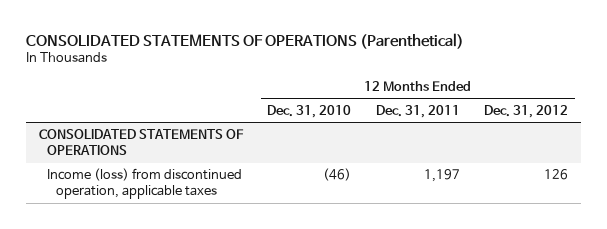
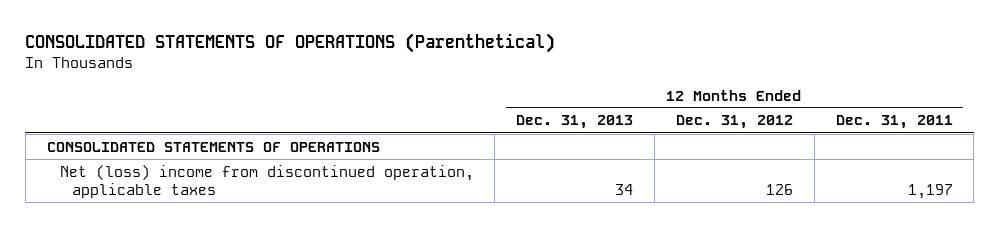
[267,104,352,118] Dec. 31, 2010 -> none
none -> [516,115,634,130] Dec. 31, 2013
[47,168,243,200] Income (loss) from discontinued operation, applicable taxes -> [59,164,474,198] Net (loss) income from discontinued operation, applicable taxes

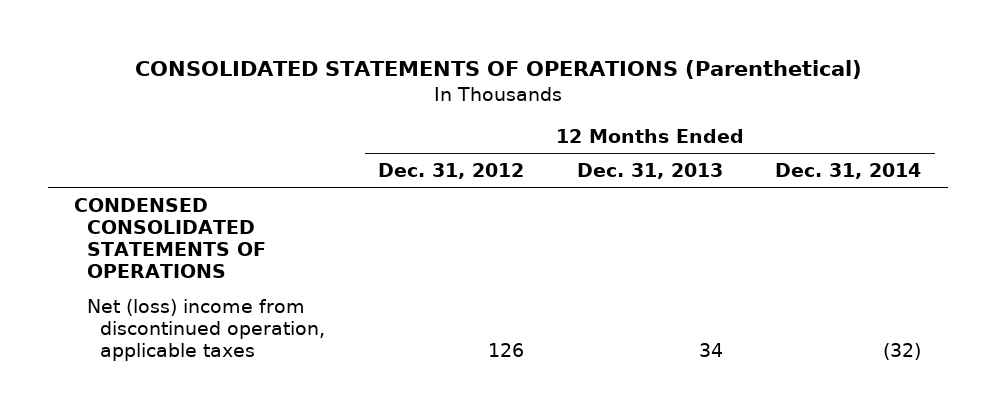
[835,115,953,130] Dec. 31, 2011 -> none
none -> [775,162,922,179] Dec. 31, 2014
[46,141,380,152] CONSOLIDATED STATEMENTS OF OPERATIONS -> [74,197,267,279] CONDENSED CONSOLIDATED STATEMENTS OF OPERATIONS

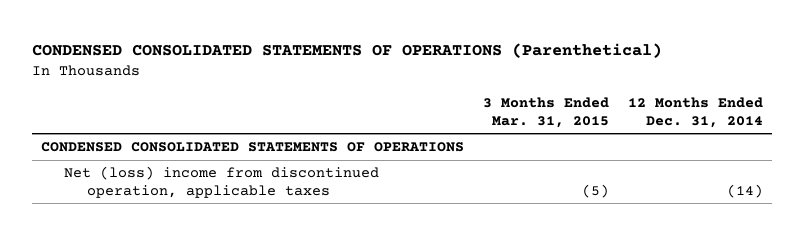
[134,60,862,80] CONSOLIDATED STATEMENTS OF OPERATIONS (Parenthetical) -> [31,42,662,58] CONDENSED CONSOLIDATED STATEMENTS OF OPERATIONS (Parenthetical)
[378,162,525,179] Dec. 31, 2012 -> none
[576,162,723,179] Dec. 31, 2013 -> none
none -> [482,97,609,129] 3 Months Ended Mar. 31, 2015
[883,343,922,361] (32) -> [726,183,763,198] (14)

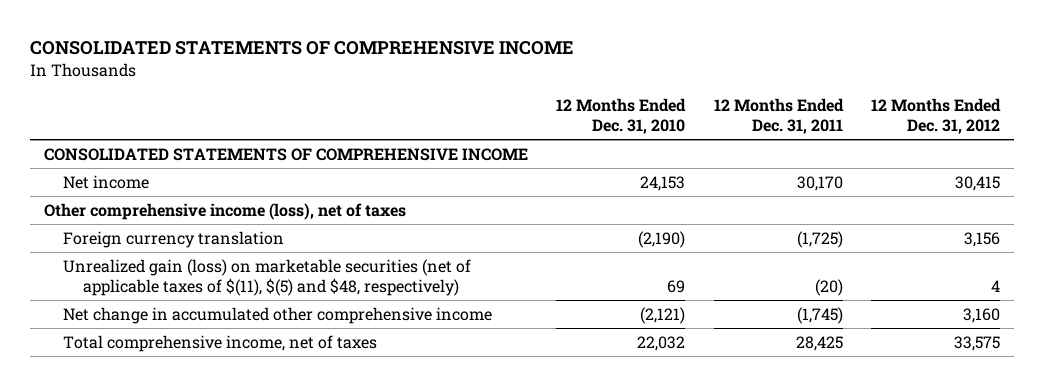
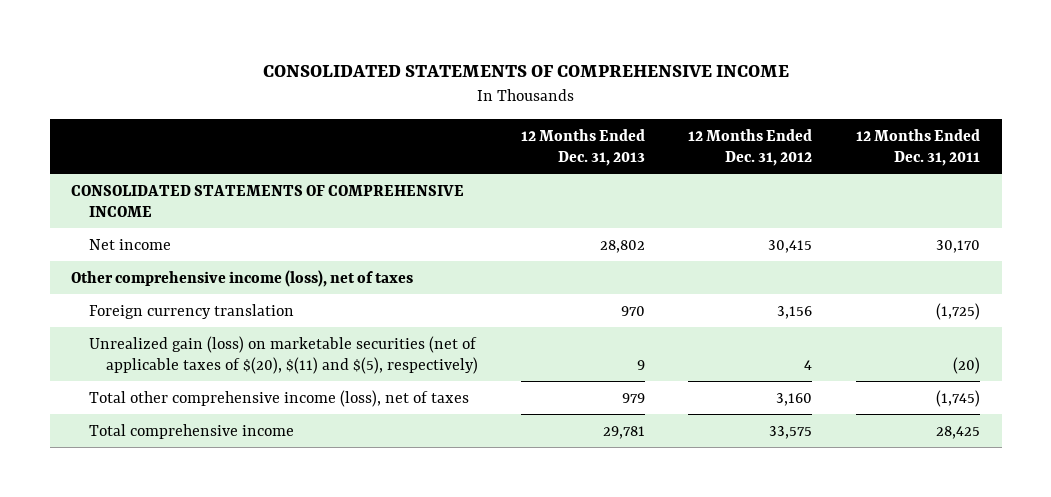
[556,98,687,135] 12 Months Ended Dec. 31, 2010 -> none
none -> [521,128,646,166] 12 Months Ended Dec. 31, 2013
[63,258,472,296] Unrealized gain (loss) on marketable securities (net of applicable taxes of $(11), $(5) and $48, respectively) -> [88,335,478,374] Unrealized gain (loss) on marketable securities (net of applicable taxes of $(20), $(11) and $(5), respectively)
[63,306,493,324] Net change in accumulated other comprehensive income -> [88,389,469,407] Total other comprehensive income (loss), net of taxes
[63,334,378,352] Total comprehensive income, net of taxes -> [88,423,294,439] Total comprehensive income

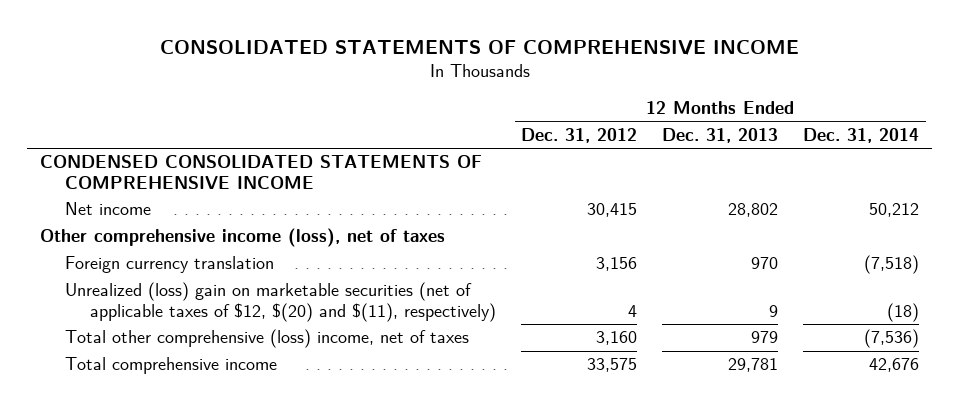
[855,128,980,166] 12 Months Ended Dec. 31, 2011 -> none
none -> [803,127,920,143] Dec. 31, 2014
[71,184,465,217] CONSOLIDATED STATEMENTS OF COMPREHENSIVE INCOME -> [39,155,482,189] CONDENSED CONSOLIDATED STATEMENTS OF COMPREHENSIVE INCOME
[88,335,478,374] Unrealized gain (loss) on marketable securities (net of applicable taxes of $(20), $(11) and $(5), respectively) -> [64,282,496,322] Unrealized (loss) gain on marketable securities (net of applicable taxes of $12, $(20) and $(11), respectively)
[88,389,469,407] Total other comprehensive income (loss), net of taxes -> [64,329,469,349] Total other comprehensive (loss) income, net of taxes

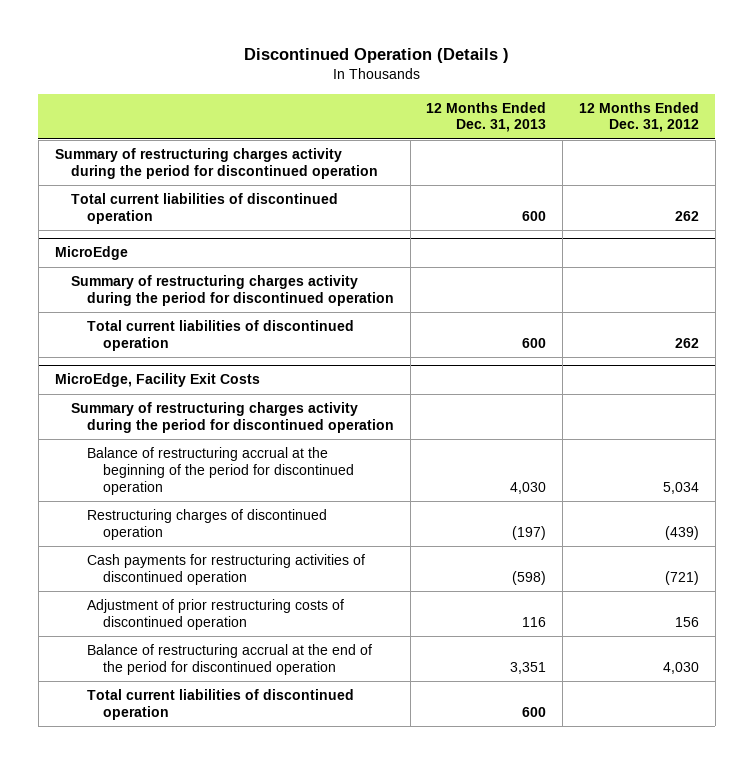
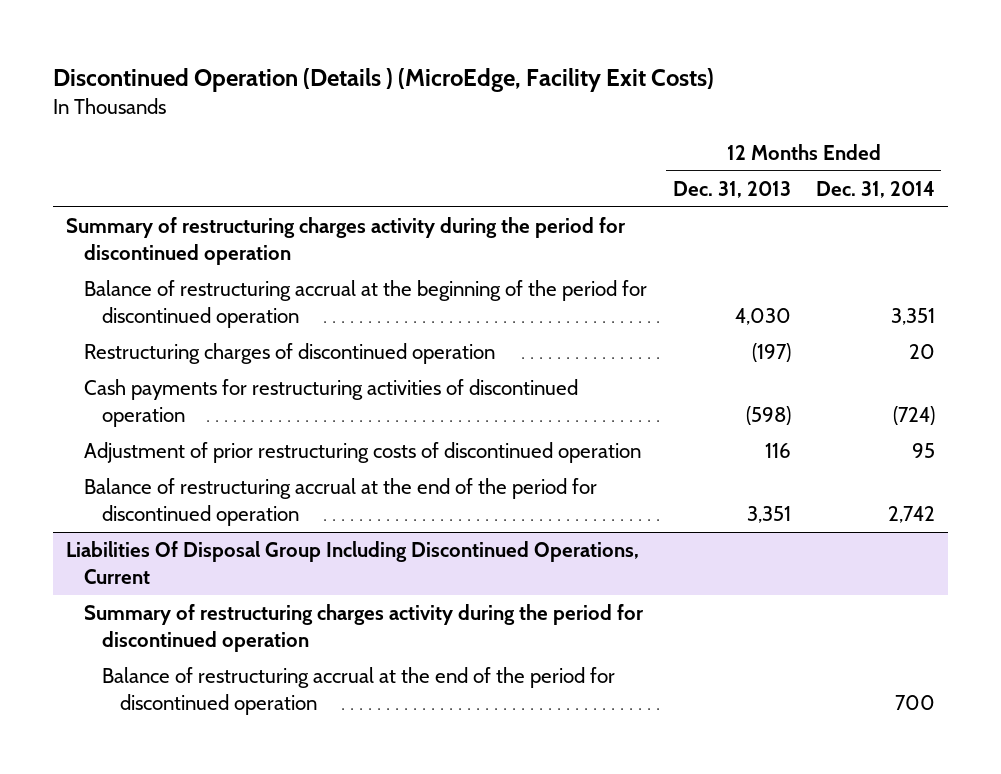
[243,48,509,64] Discontinued Operation (Details ) -> [53,67,715,92] Discontinued Operation (Details ) (MicroEdge, Facility Exit Costs)
[578,101,699,133] 12 Months Ended Dec. 31, 2012 -> none
none -> [815,180,935,198] Dec. 31, 2014
[70,192,338,224] Total current liabilities of discontinued operation -> none
[54,246,128,261] MicroEdge -> none
[70,274,394,306] Summary of restructuring charges activity during the period for discontinued operation -> none
[86,319,354,351] Total current liabilities of discontinued operation -> none
[54,373,260,388] MicroEdge, Facility Exit Costs -> none
[70,401,394,433] Summary of restructuring charges activity during the period for discontinued operation -> none
[86,688,354,720] Total current liabilities of discontinued operation -> none
none -> [66,541,640,584] Liabilities Of Disposal Group Including Discontinued Operations, Current
none -> [84,604,645,652] Summary of restructuring charges activity during the period for discontinued operation
none -> [102,667,616,715] Balance of restructuring accrual at the end of the period for discontinued operation

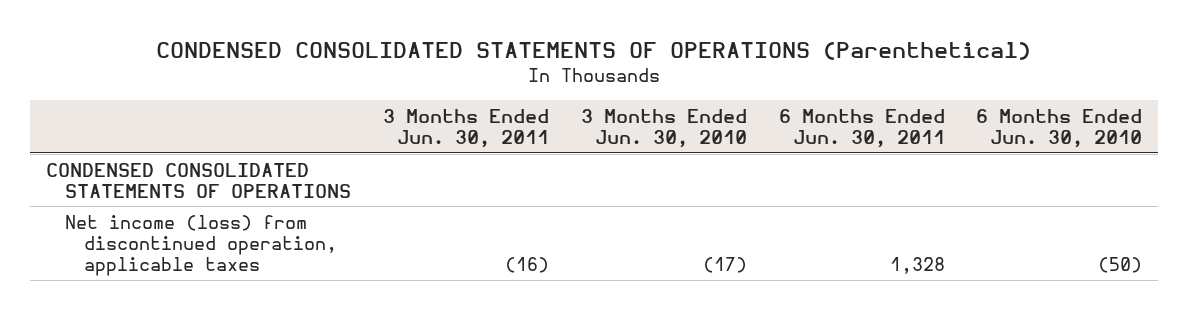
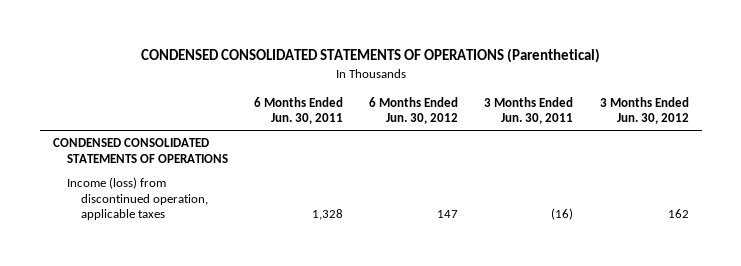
[580,108,747,148] 3 Months Ended Jun. 30, 2010 -> none
[976,108,1143,148] 6 Months Ended Jun. 30, 2010 -> none
none -> [369,97,459,125] 6 Months Ended Jun. 30, 2012
none -> [599,97,689,125] 3 Months Ended Jun. 30, 2012
[64,214,338,276] Net income (loss) from discontinued operation, applicable taxes -> [66,177,208,221] Income (loss) from discontinued operation, applicable taxes

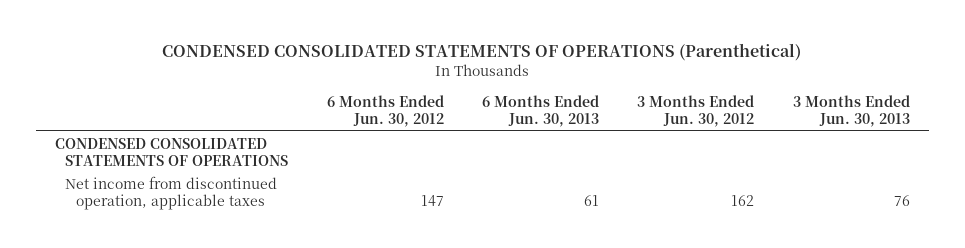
[253,97,343,125] 6 Months Ended Jun. 30, 2011 -> none
[484,97,574,125] 3 Months Ended Jun. 30, 2011 -> none
none -> [482,95,600,128] 6 Months Ended Jun. 30, 2013
none -> [792,95,910,128] 3 Months Ended Jun. 30, 2013
[66,177,208,221] Income (loss) from discontinued operation, applicable taxes -> [65,175,278,210] Net income from discontinued operation, applicable taxes

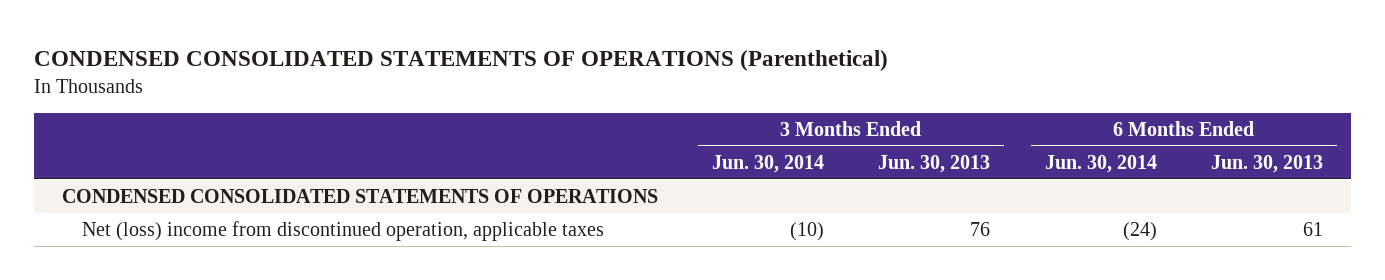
[326,95,444,128] 6 Months Ended Jun. 30, 2012 -> none
[637,95,755,128] 3 Months Ended Jun. 30, 2012 -> none
none -> [711,154,824,173] Jun. 30, 2014
none -> [1044,154,1157,173] Jun. 30, 2014
[65,175,278,210] Net income from discontinued operation, applicable taxes -> [81,220,604,241] Net (loss) income from discontinued operation, applicable taxes

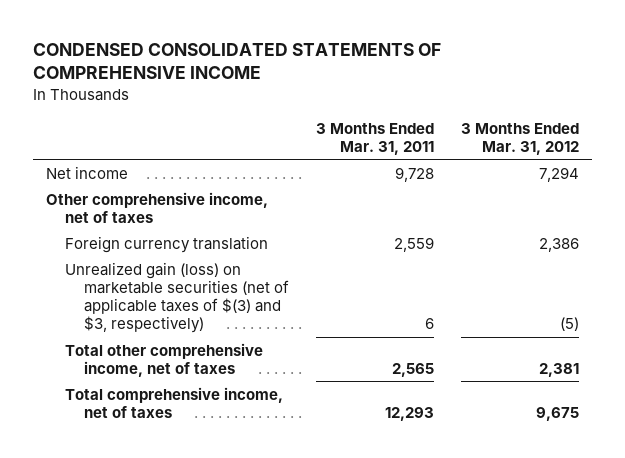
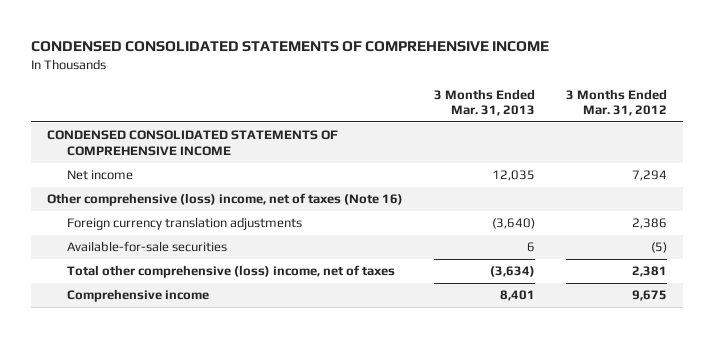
[315,122,434,155] 3 Months Ended Mar. 31, 2011 -> none
none -> [433,88,535,117] 3 Months Ended Mar. 31, 2013
none -> [46,130,338,156] CONDENSED CONSOLIDATED STATEMENTS OF COMPREHENSIVE INCOME
[46,191,269,223] Other comprehensive income, net of taxes -> [46,193,403,207] Other comprehensive (loss) income, net of taxes (Note 16)
[65,235,269,253] Foreign currency translation -> [66,217,302,231] Foreign currency translation adjustments
[65,261,289,334] Unrealized gain (loss) on marketable securities (net of applicable taxes of $(3) and $3, respectively) -> [66,241,227,253] Available-for-sale securities
[65,342,264,377] Total other comprehensive income, net of taxes -> [66,265,395,279] Total other comprehensive (loss) income, net of taxes
[65,386,284,418] Total comprehensive income, net of taxes -> [66,289,209,303] Comprehensive income

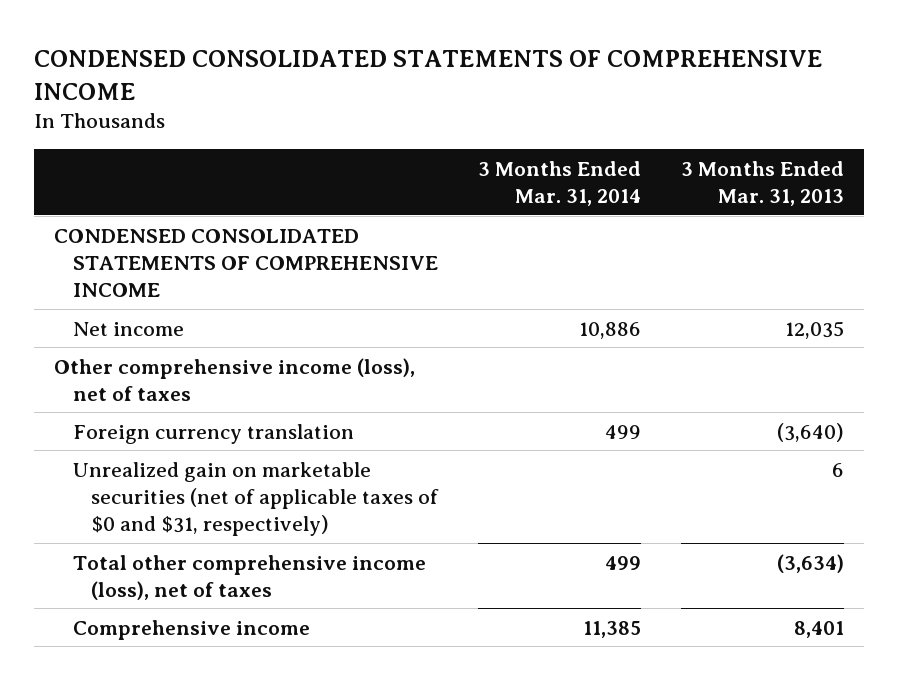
[566,88,668,117] 3 Months Ended Mar. 31, 2012 -> none
none -> [477,160,641,206] 3 Months Ended Mar. 31, 2014
[46,193,403,207] Other comprehensive (loss) income, net of taxes (Note 16) -> [54,357,416,401] Other comprehensive income (loss), net of taxes
[66,217,302,231] Foreign currency translation adjustments -> [72,423,354,444] Foreign currency translation
[66,241,227,253] Available-for-sale securities -> [72,461,439,536] Unrealized gain on marketable securities (net of applicable taxes of $0 and $31, respectively)
[66,265,395,279] Total other comprehensive (loss) income, net of taxes -> [72,554,426,600] Total other comprehensive income (loss), net of taxes

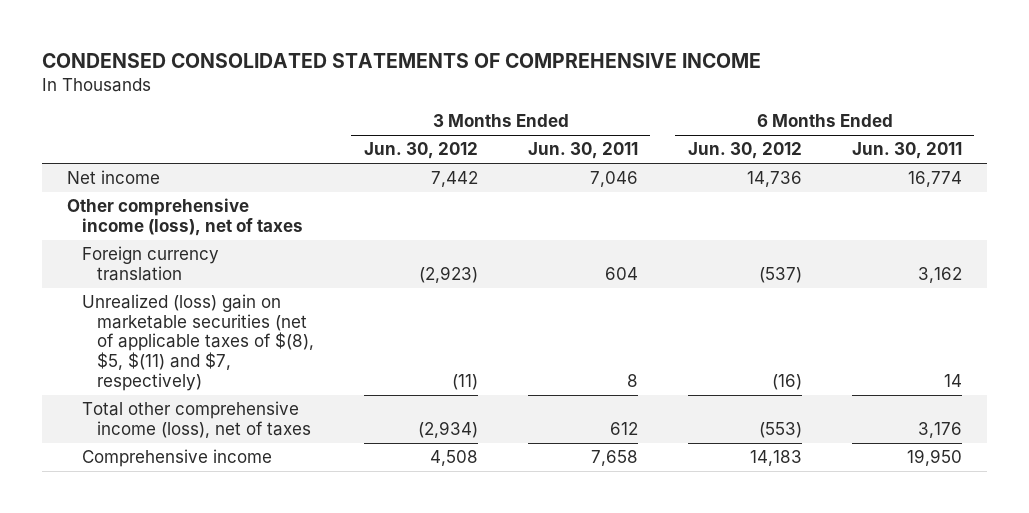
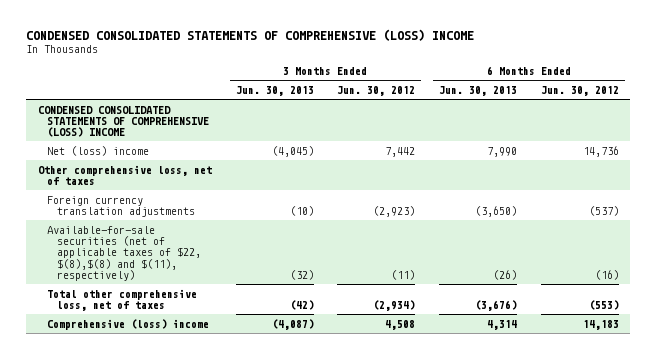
[41,52,761,68] CONDENSED CONSOLIDATED STATEMENTS OF COMPREHENSIVE INCOME -> [26,29,475,42] CONDENSED CONSOLIDATED STATEMENTS OF COMPREHENSIVE (LOSS) INCOME
[527,142,638,160] Jun. 30, 2011 -> none
[851,142,962,160] Jun. 30, 2011 -> none
none -> [235,85,314,96] Jun. 30, 2013
none -> [438,85,517,96] Jun. 30, 2013
none -> [38,105,210,138] CONDENSED CONSOLIDATED STATEMENTS OF COMPREHENSIVE (LOSS) INCOME
[66,170,160,185] Net income -> [47,145,150,156] Net (loss) income
[66,198,303,236] Other comprehensive income (loss), net of taxes -> [38,164,213,185] Other comprehensive loss, net of taxes
[81,246,219,281] Foreign currency translation -> [47,195,195,217] Foreign currency translation adjustments
[81,294,315,391] Unrealized (loss) gain on marketable securities (net of applicable taxes of $(8), $5, $(11) and $7, respectively) -> [47,225,201,281] Available-for-sale securities (net of applicable taxes of $22, $(8),$(8) and $(11), respectively)
[81,401,312,438] Total other comprehensive income (loss), net of taxes -> [47,288,198,311] Total other comprehensive loss, net of taxes
[81,449,272,468] Comprehensive income -> [47,318,210,330] Comprehensive (loss) income

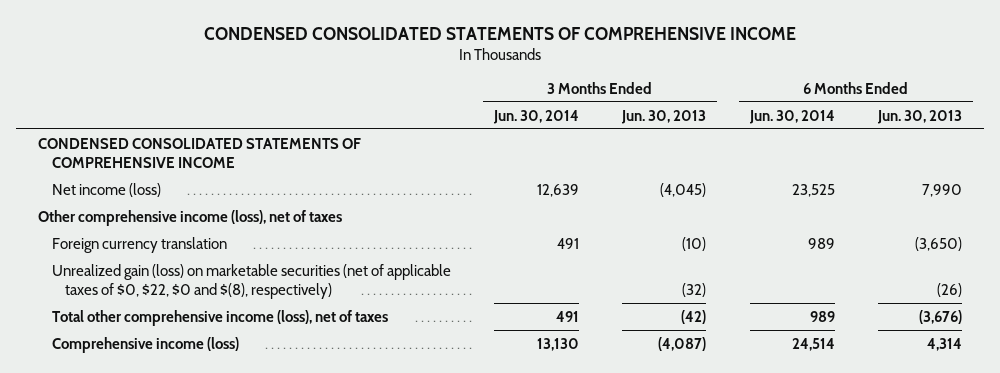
[26,29,475,42] CONDENSED CONSOLIDATED STATEMENTS OF COMPREHENSIVE (LOSS) INCOME -> [203,26,796,40] CONDENSED CONSOLIDATED STATEMENTS OF COMPREHENSIVE INCOME
[337,85,416,96] Jun. 30, 2012 -> none
[540,85,619,96] Jun. 30, 2012 -> none
none -> [493,109,580,124] Jun. 30, 2014
none -> [748,109,835,124] Jun. 30, 2014
[38,105,210,138] CONDENSED CONSOLIDATED STATEMENTS OF COMPREHENSIVE (LOSS) INCOME -> [37,137,361,168] CONDENSED CONSOLIDATED STATEMENTS OF COMPREHENSIVE INCOME
[47,145,150,156] Net (loss) income -> [51,182,161,197] Net income (loss)
[38,164,213,185] Other comprehensive loss, net of taxes -> [37,209,342,226] Other comprehensive income (loss), net of taxes
[47,195,195,217] Foreign currency translation adjustments -> [51,236,227,253] Foreign currency translation
[47,225,201,281] Available-for-sale securities (net of applicable taxes of $22, $(8),$(8) and $(11), respectively) -> [51,263,451,299] Unrealized gain (loss) on marketable securities (net of applicable taxes of $0, $22, $0 and $(8), respectively)
[47,288,198,311] Total other comprehensive loss, net of taxes -> [51,309,388,326] Total other comprehensive income (loss), net of taxes
[47,318,210,330] Comprehensive (loss) income -> [51,336,239,353] Comprehensive income (loss)

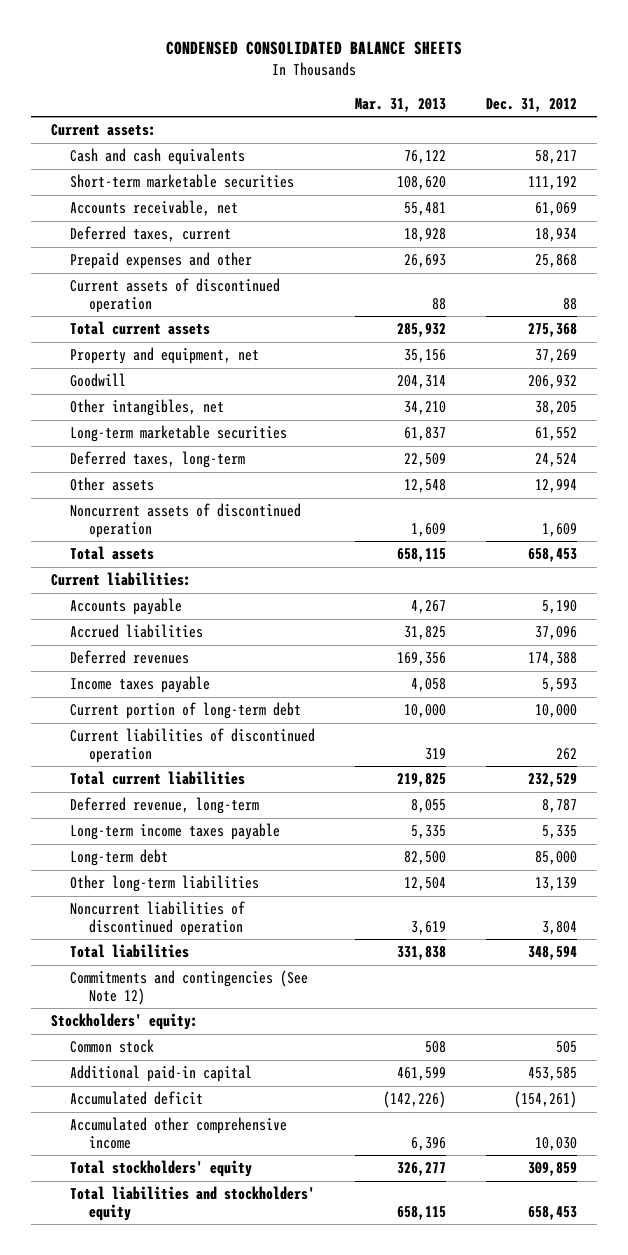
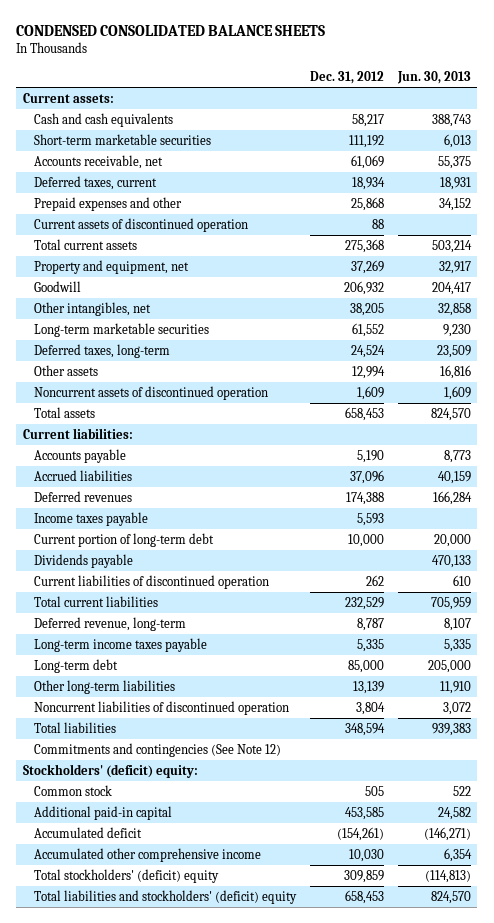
[354,97,446,112] Mar. 31, 2013 -> none
none -> [396,71,471,85] Jun. 30, 2013
none -> [34,553,134,568] Dividends payable
[50,1013,198,1031] Stockholders' equity: -> [23,763,199,778] Stockholders' (deficit) equity:
[69,1160,252,1178] Total stockholders' equity -> [34,868,220,883] Total stockholders' (deficit) equity
[69,1186,315,1221] Total liabilities and stockholders' equity -> [34,889,298,904] Total liabilities and stockholders' (deficit) equity

